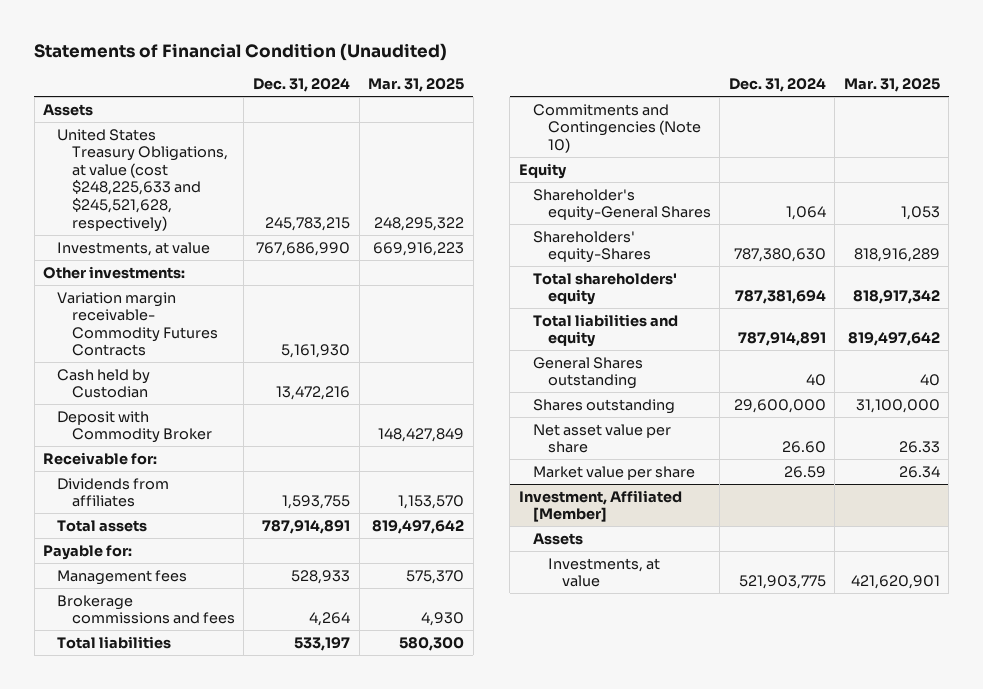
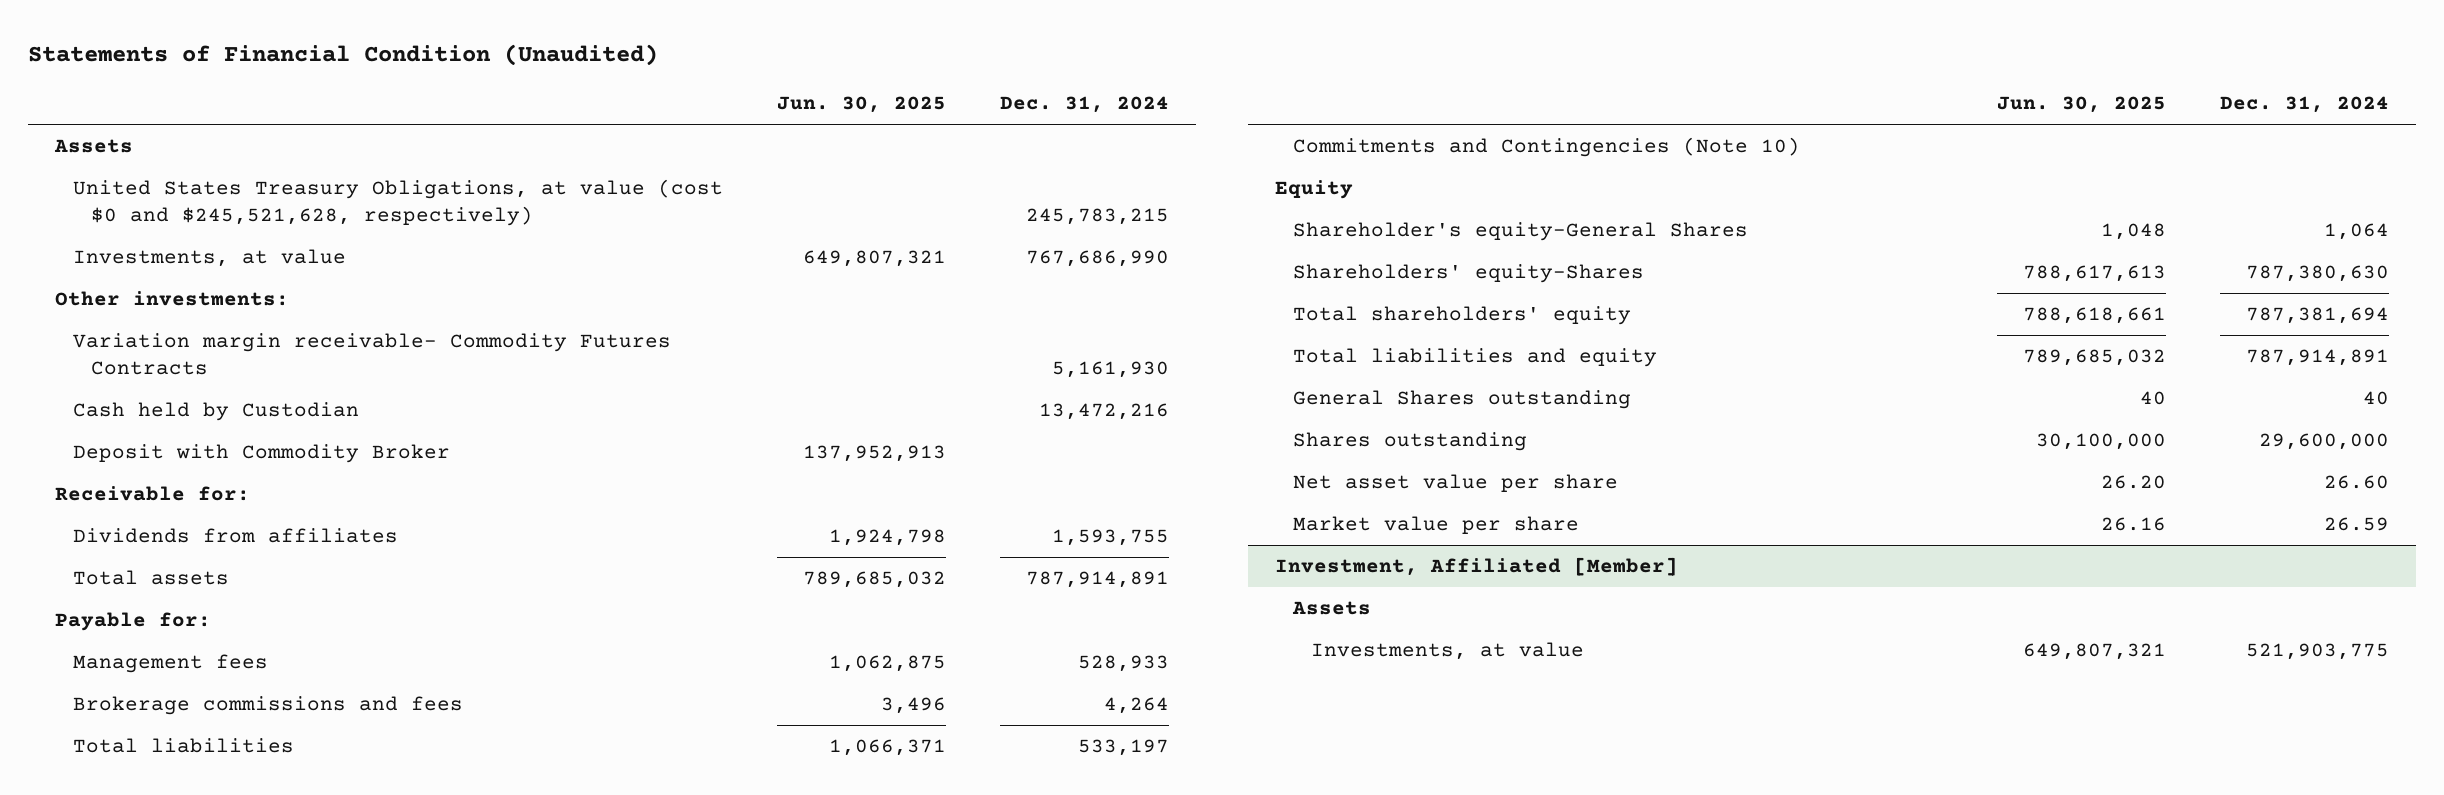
[368,78,465,93] Mar. 31, 2025 -> none
none -> [776,95,946,113] Jun. 30, 2025
[57,128,228,232] United States Treasury Obligations, at value (cost $248,225,633 and $245,521,628, respectively) -> [73,179,724,226] United States Treasury Obligations, at value (cost $0 and $245,521,628, respectively)

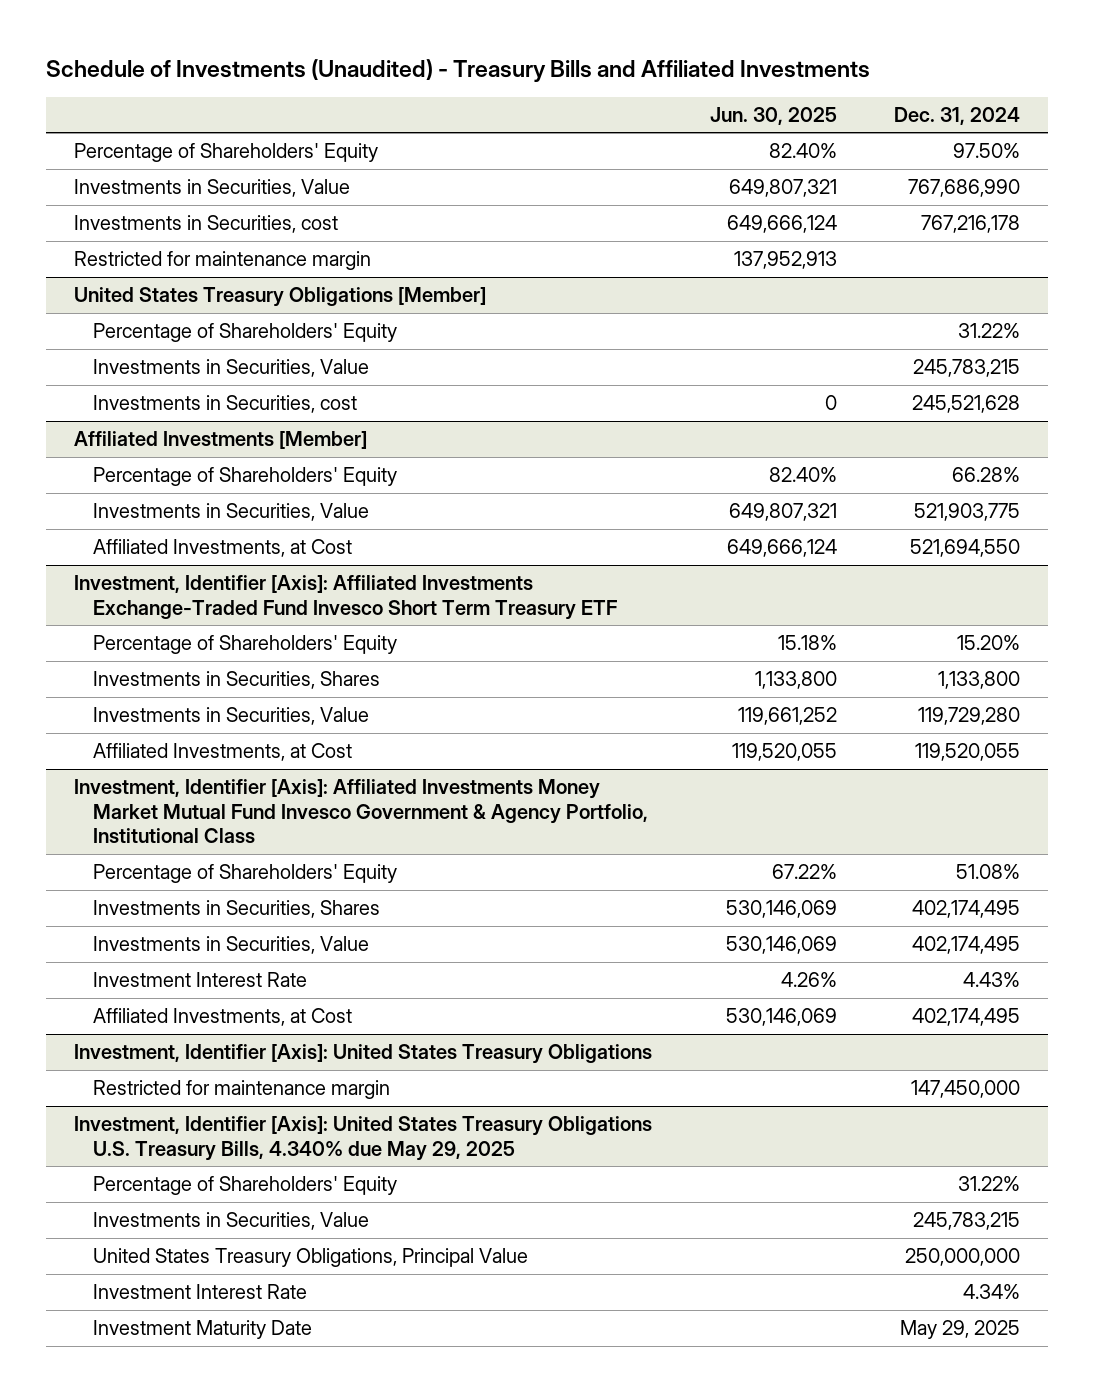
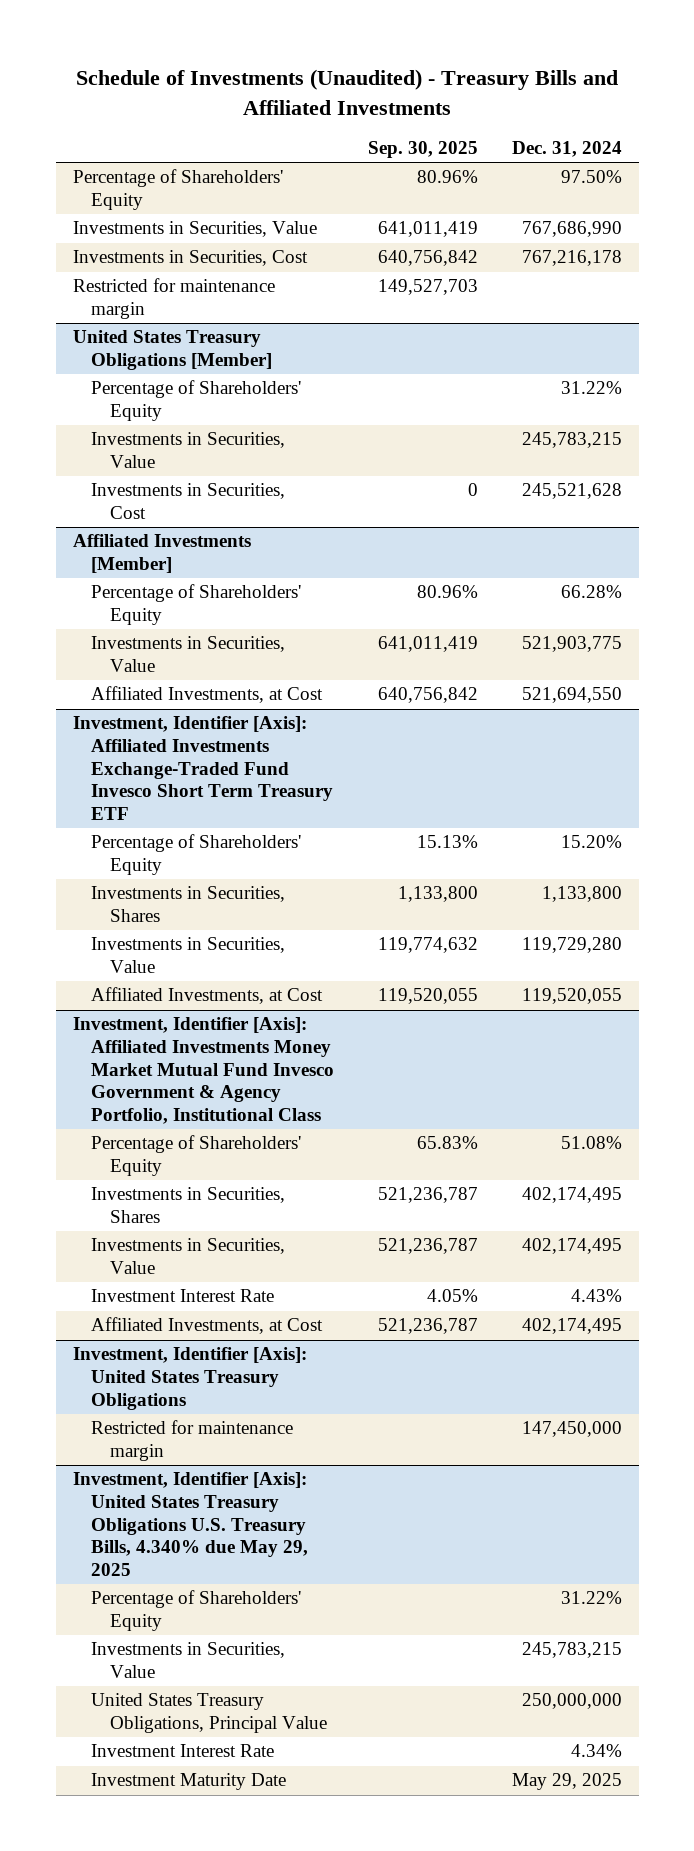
[709,106,837,125] Jun. 30, 2025 -> none
none -> [367,140,478,158] Sep. 30, 2025
[74,215,339,234] Investments in Securities, cost -> [72,250,308,267] Investments in Securities, Cost
[92,395,357,414] Investments in Securities, cost -> [91,483,286,520] Investments in Securities, Cost

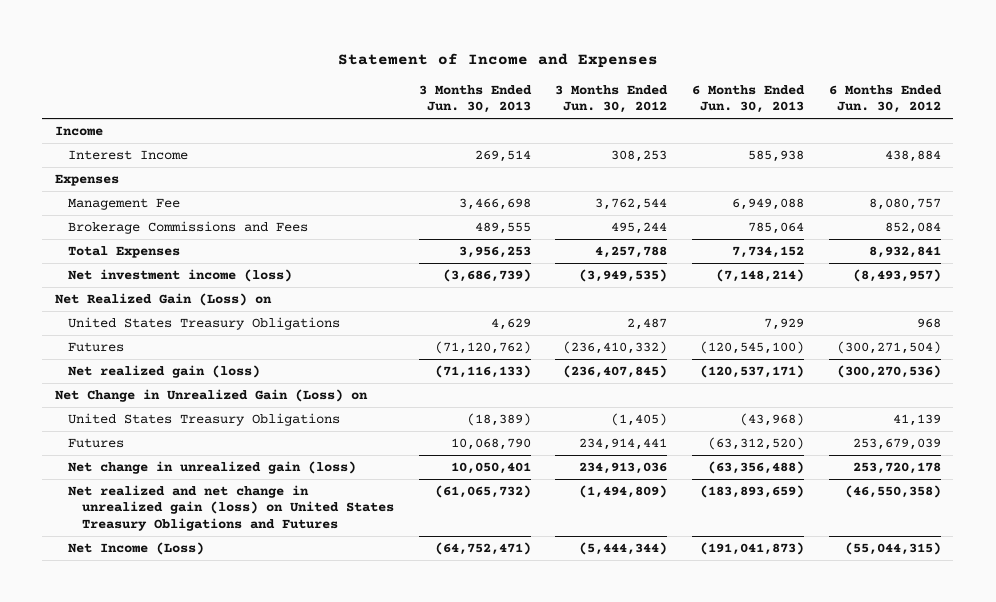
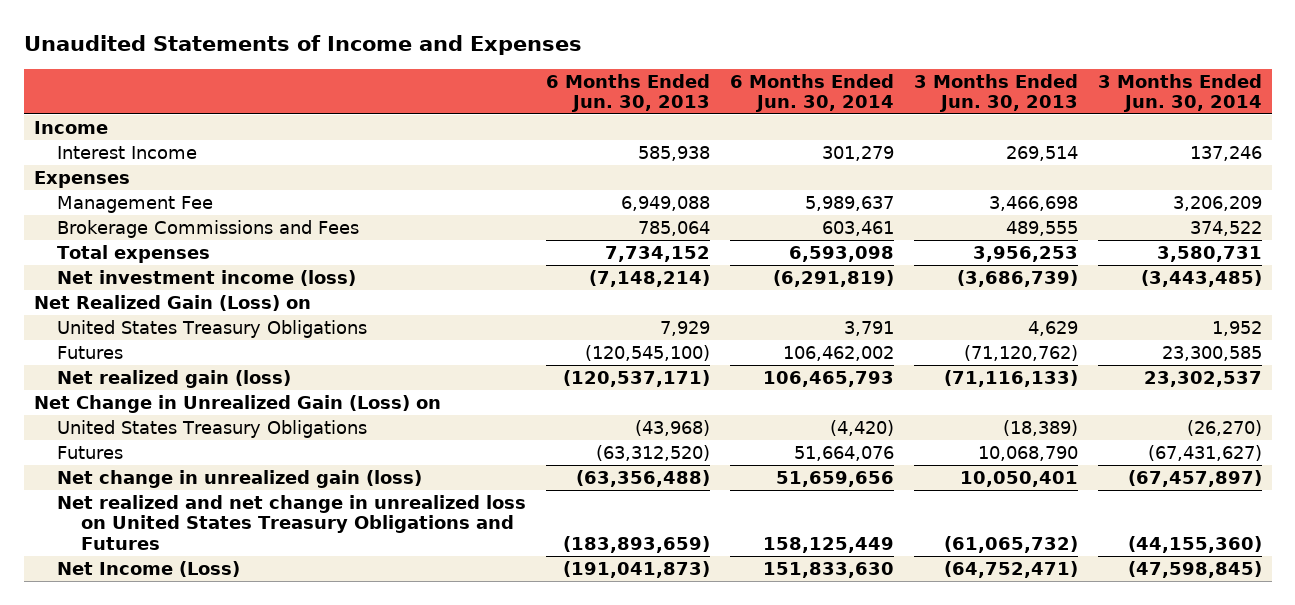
[337,52,658,68] Statement of Income and Expenses -> [23,35,582,56] Unaudited Statements of Income and Expenses
[555,84,669,114] 3 Months Ended Jun. 30, 2012 -> none
[828,84,942,114] 6 Months Ended Jun. 30, 2012 -> none
none -> [729,73,894,113] 6 Months Ended Jun. 30, 2014
none -> [1097,73,1262,113] 3 Months Ended Jun. 30, 2014
[68,245,181,258] Total Expenses -> [57,244,211,263] Total expenses
[68,484,394,531] Net realized and net change in unrealized gain (loss) on United States Treasury Obligations and Futures -> [57,494,527,550] Net realized and net change in unrealized loss on United States Treasury Obligations and Futures

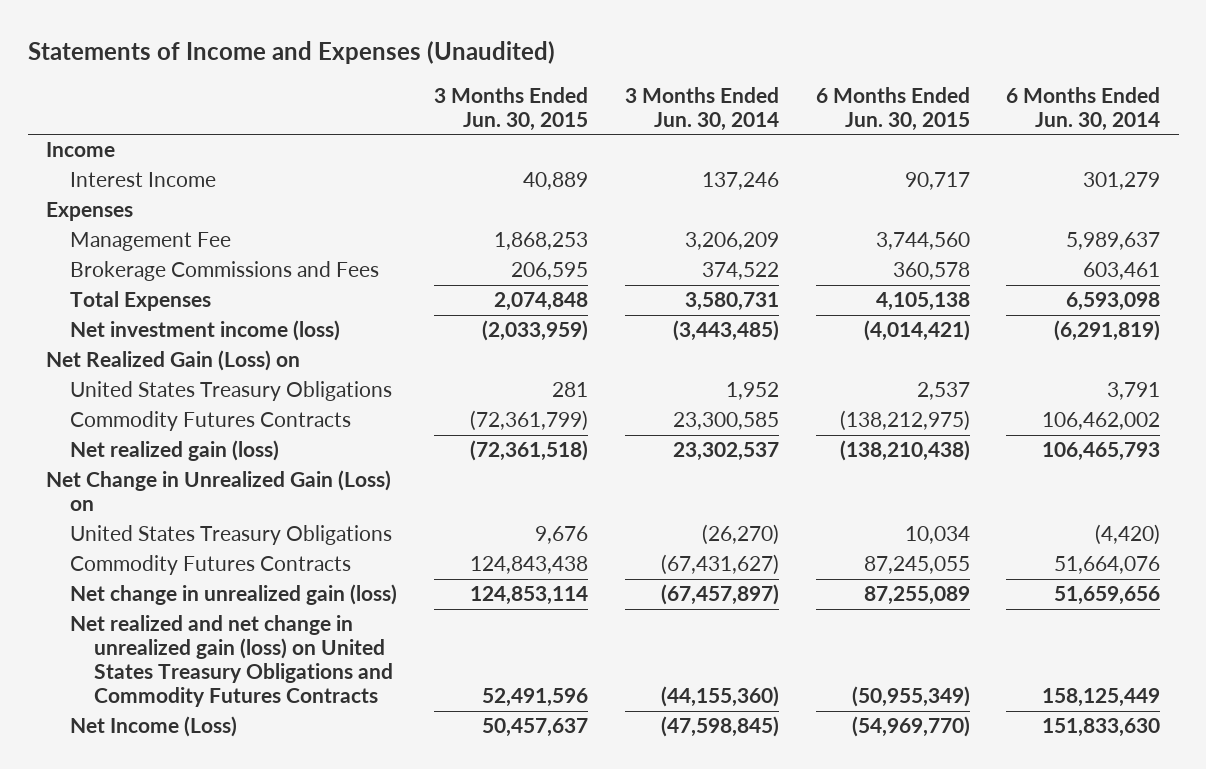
[23,35,582,56] Unaudited Statements of Income and Expenses -> [27,40,555,64] Statements of Income and Expenses (Unaudited)
[546,73,711,113] 6 Months Ended Jun. 30, 2013 -> none
[913,73,1078,113] 3 Months Ended Jun. 30, 2013 -> none
none -> [433,86,588,131] 3 Months Ended Jun. 30, 2015
none -> [815,86,970,131] 6 Months Ended Jun. 30, 2015
[57,244,211,263] Total expenses -> [70,291,212,312] Total Expenses
[57,345,124,359] Futures -> [70,411,352,432] Commodity Futures Contracts
[57,445,124,459] Futures -> [70,555,352,576] Commodity Futures Contracts
[57,494,527,550] Net realized and net change in unrealized loss on United States Treasury Obligations and Futures -> [70,615,394,708] Net realized and net change in unrealized gain (loss) on United States Treasury Obligations and Commodity Futures Contracts

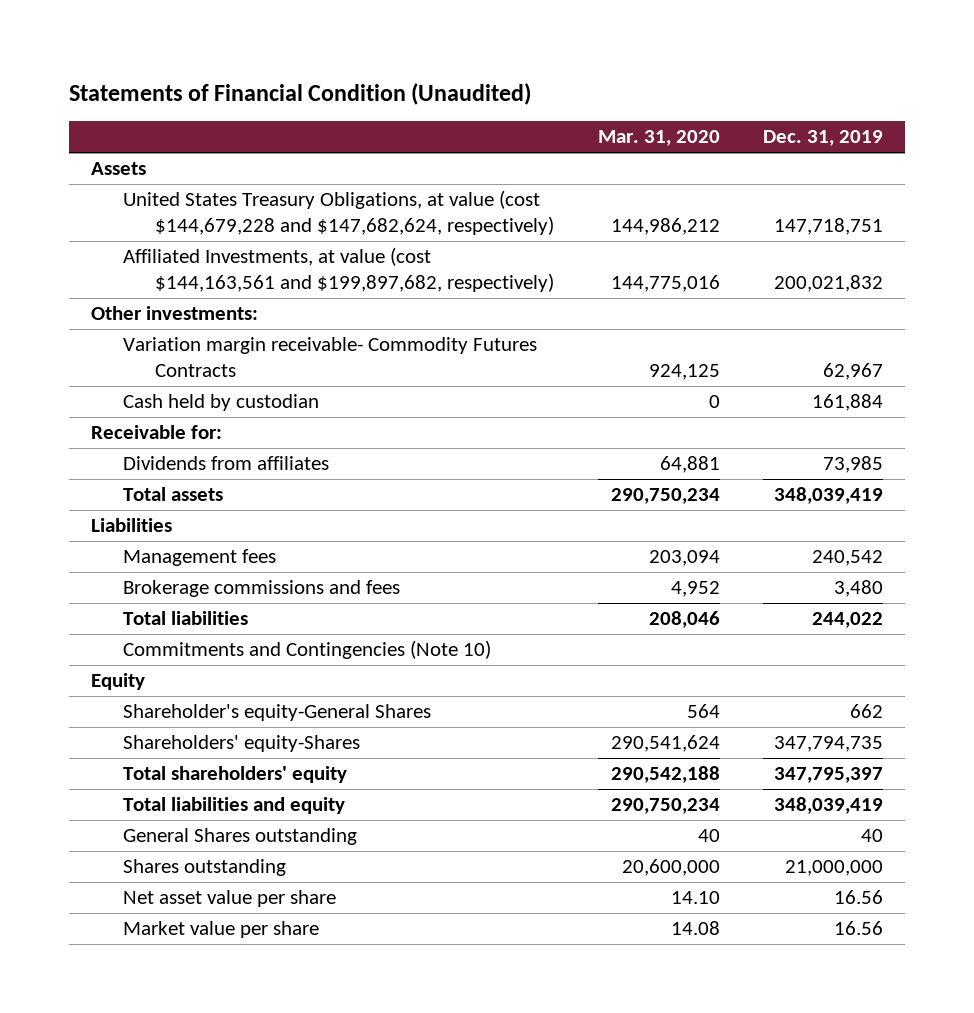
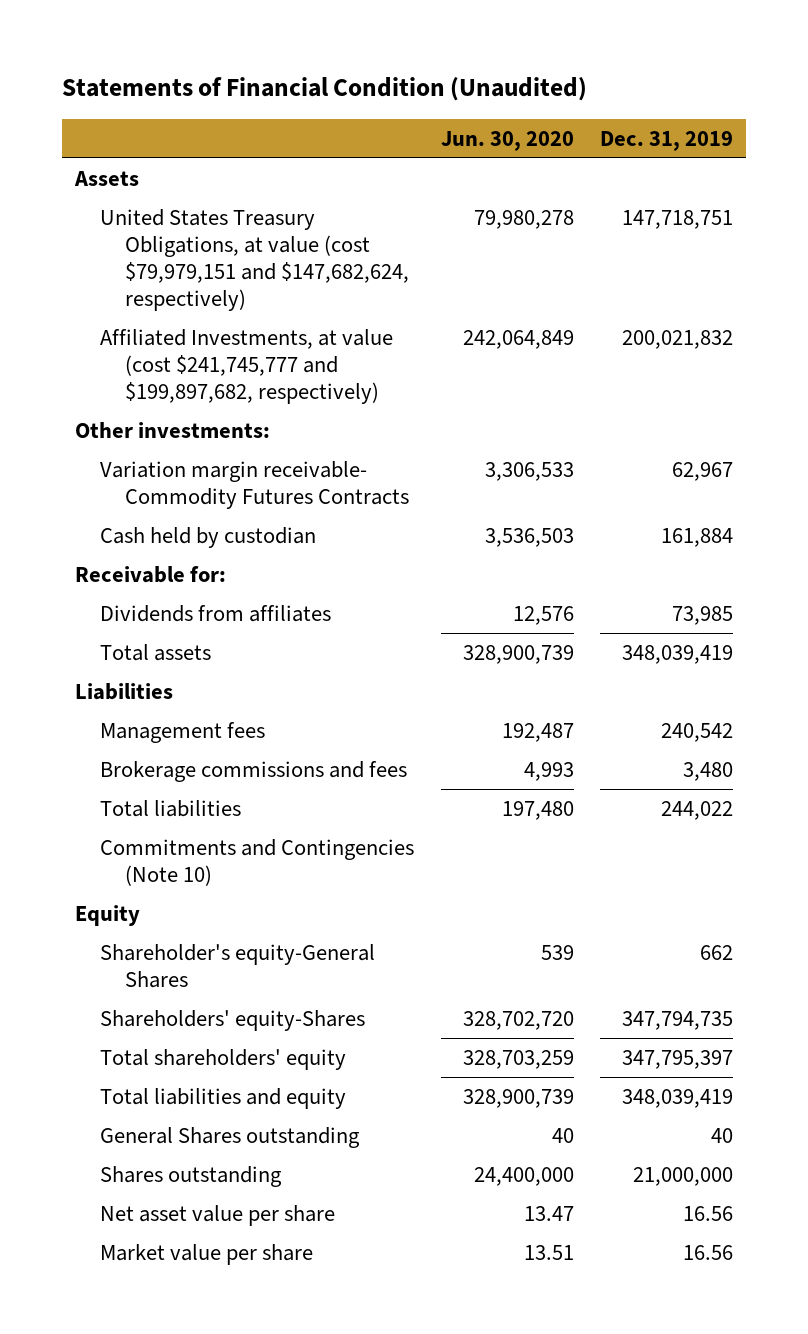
[597,130,720,147] Mar. 31, 2020 -> none
none -> [440,130,574,151] Jun. 30, 2020
[122,190,555,236] United States Treasury Obligations, at value (cost $144,679,228 and $147,682,624, respectively) -> [99,208,409,312] United States Treasury Obligations, at value (cost $79,979,151 and $147,682,624, respectively)
[122,247,555,293] Affiliated Investments, at value (cost $144,163,561 and $199,897,682, respectively) -> [99,328,393,405] Affiliated Investments, at value (cost $241,745,777 and $199,897,682, respectively)

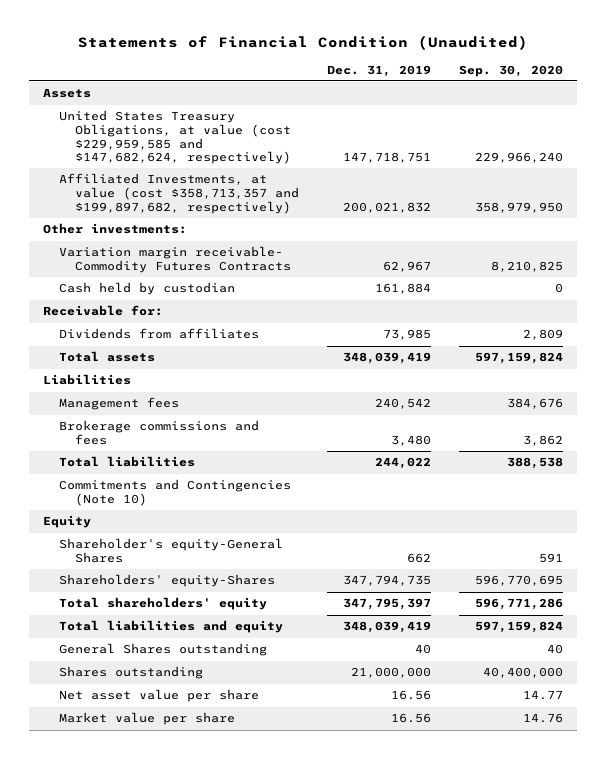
[440,130,574,151] Jun. 30, 2020 -> none
none -> [459,64,564,77] Sep. 30, 2020
[99,208,409,312] United States Treasury Obligations, at value (cost $79,979,151 and $147,682,624, respectively) -> [59,110,292,165] United States Treasury Obligations, at value (cost $229,959,585 and $147,682,624, respectively)
[99,328,393,405] Affiliated Investments, at value (cost $241,745,777 and $199,897,682, respectively) -> [59,173,300,214] Affiliated Investments, at value (cost $358,713,357 and $199,897,682, respectively)

